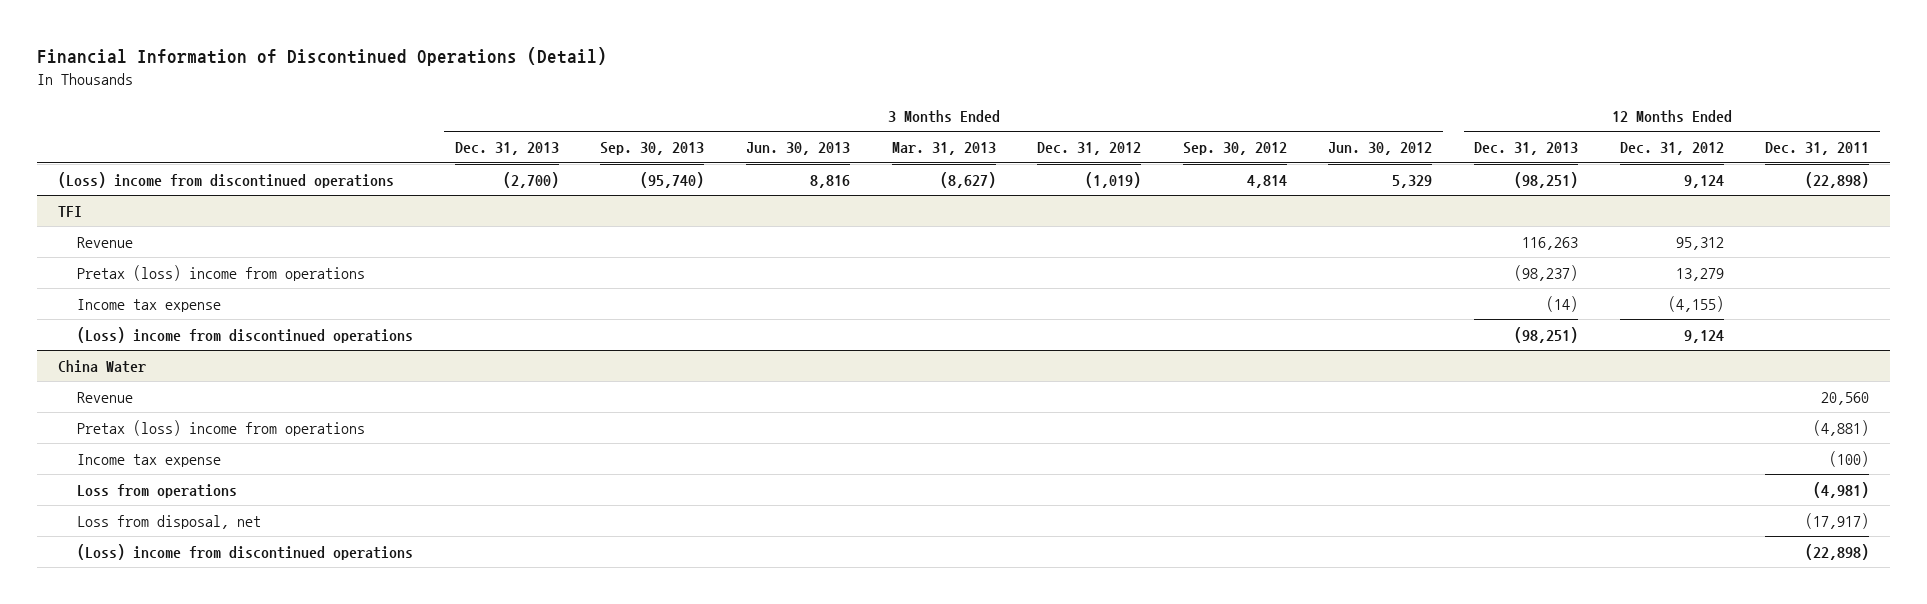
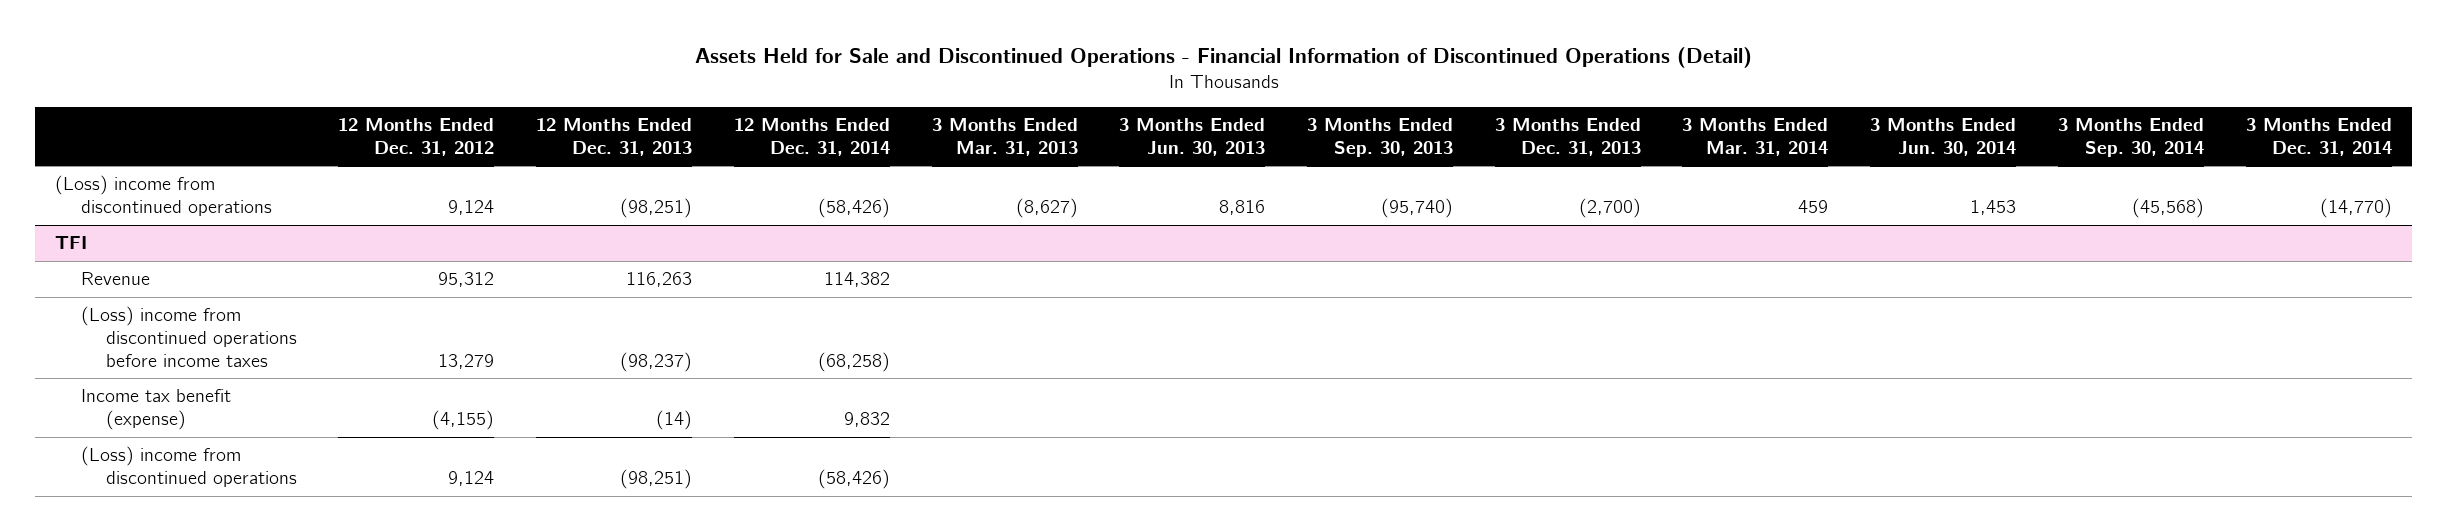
[36,46,607,66] Financial Information of Discontinued Operations (Detail) -> [694,47,1752,69] Assets Held for Sale and Discontinued Operations - Financial Information of Discontinued Operations (Detail)
[1037,142,1142,156] Dec. 31, 2012 -> none
[1182,142,1287,156] Sep. 30, 2012 -> none
[1328,142,1433,156] Jun. 30, 2012 -> none
[1765,142,1870,156] Dec. 31, 2011 -> none
none -> [733,118,890,156] 12 Months Ended Dec. 31, 2014
none -> [1682,118,1829,156] 3 Months Ended Mar. 31, 2014
none -> [1870,118,2017,156] 3 Months Ended Jun. 30, 2014
none -> [2057,118,2204,157] 3 Months Ended Sep. 30, 2014
none -> [2245,118,2392,156] 3 Months Ended Dec. 31, 2014
[77,264,366,281] Pretax (loss) income from operations -> [80,306,297,367] (Loss) income from discontinued operations before income taxes
[77,298,222,312] Income tax expense -> [80,389,231,431] Income tax benefit (expense)
[57,359,146,373] China Water -> none
[77,391,134,403] Revenue -> none
[77,419,366,436] Pretax (loss) income from operations -> none
[77,453,222,467] Income tax expense -> none
[77,483,238,498] Loss from operations -> none
[77,514,262,529] Loss from disposal, net -> none
[77,543,414,560] (Loss) income from discontinued operations -> none

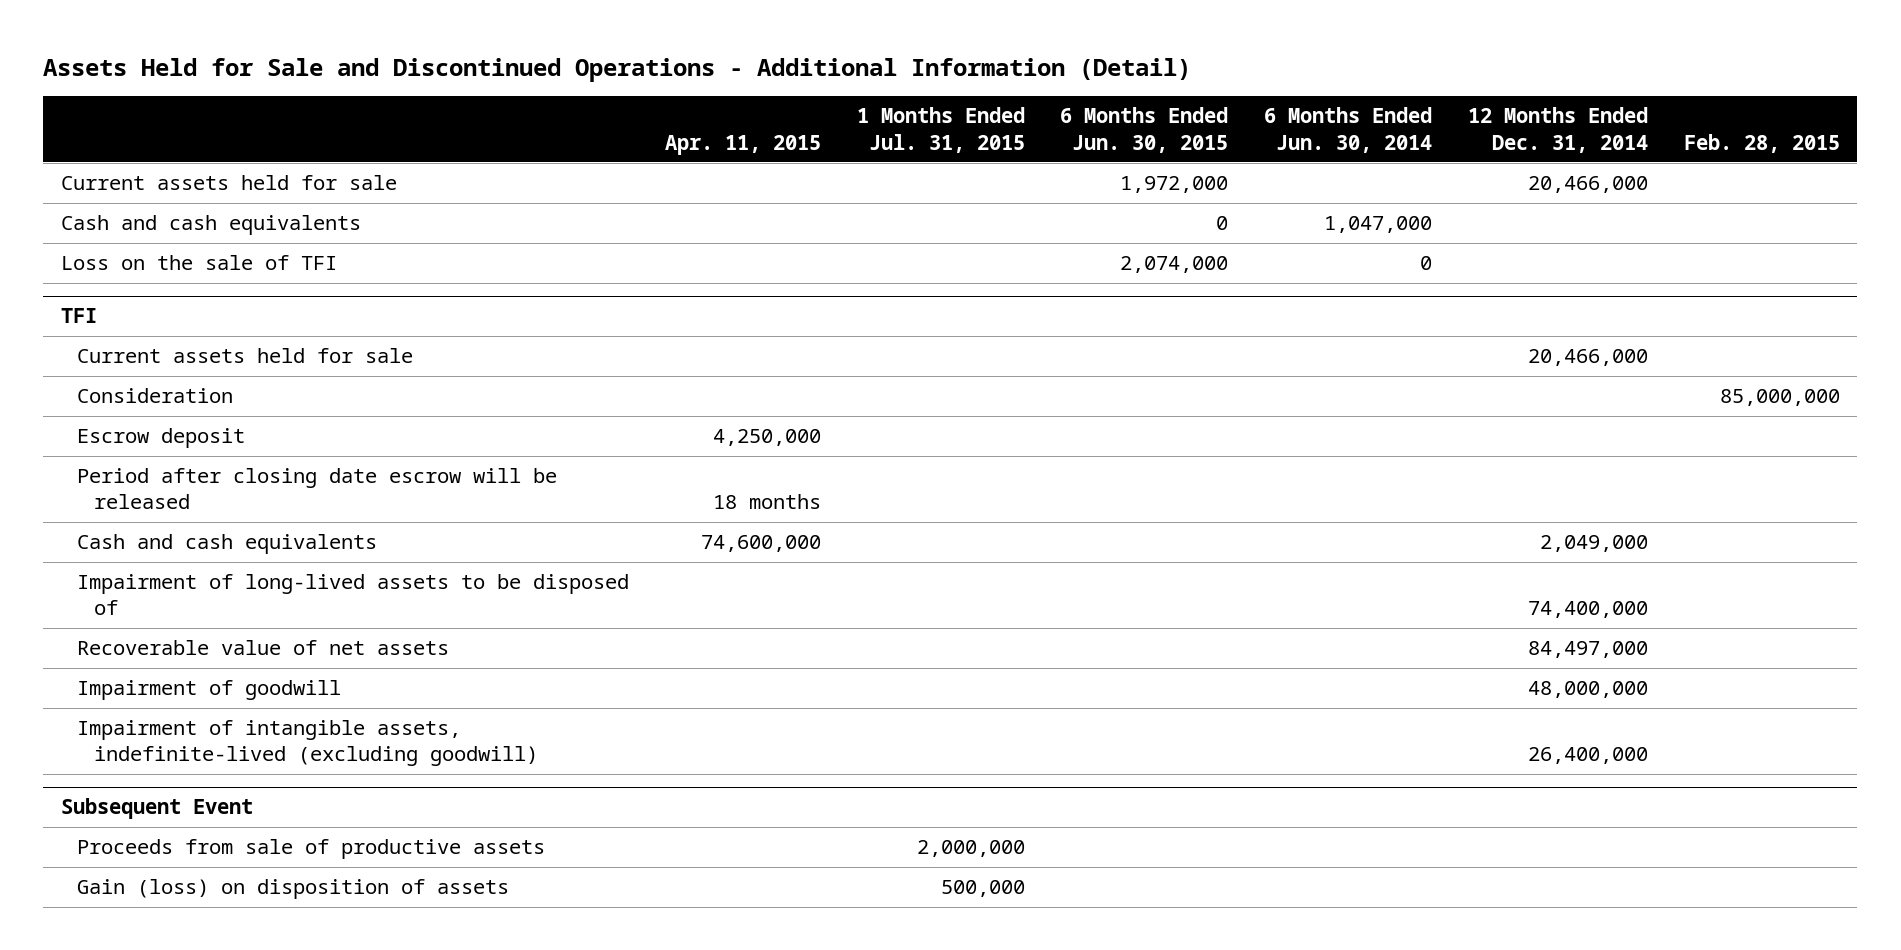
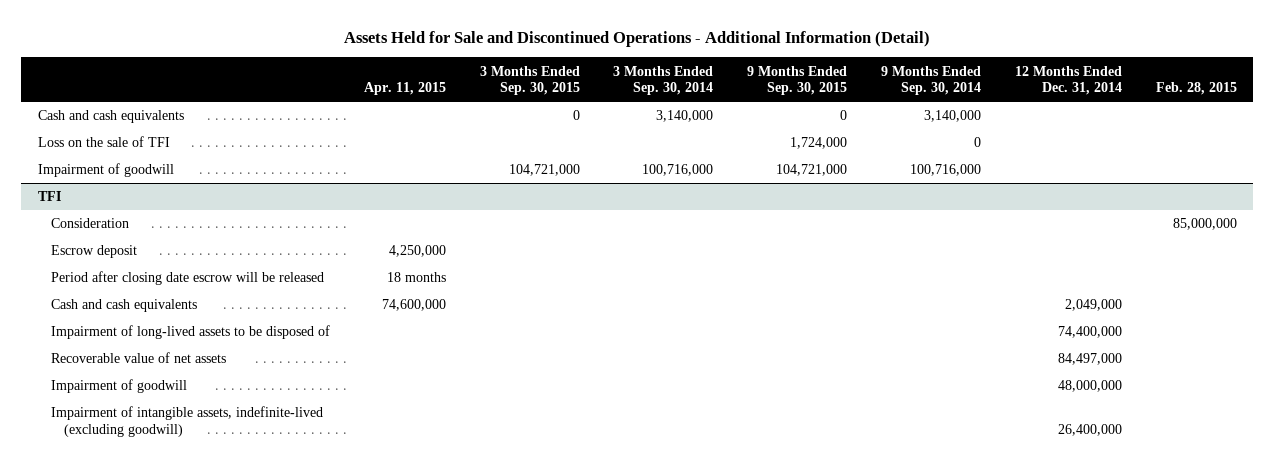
[856,107,1025,153] 1 Months Ended Jul. 31, 2015 -> none
[1060,107,1229,153] 6 Months Ended Jun. 30, 2015 -> none
[1264,107,1433,153] 6 Months Ended Jun. 30, 2014 -> none
none -> [479,65,580,96] 3 Months Ended Sep. 30, 2015
none -> [613,65,714,96] 3 Months Ended Sep. 30, 2014
none -> [747,65,848,96] 9 Months Ended Sep. 30, 2015
none -> [880,65,981,96] 9 Months Ended Sep. 30, 2014
[61,175,398,191] Current assets held for sale -> none
none -> [37,163,174,178] Impairment of goodwill
[77,348,414,364] Current assets held for sale -> none
[61,798,254,820] Subsequent Event -> none
[77,839,546,860] Proceeds from sale of productive assets -> none
[77,879,510,900] Gain (loss) on disposition of assets -> none

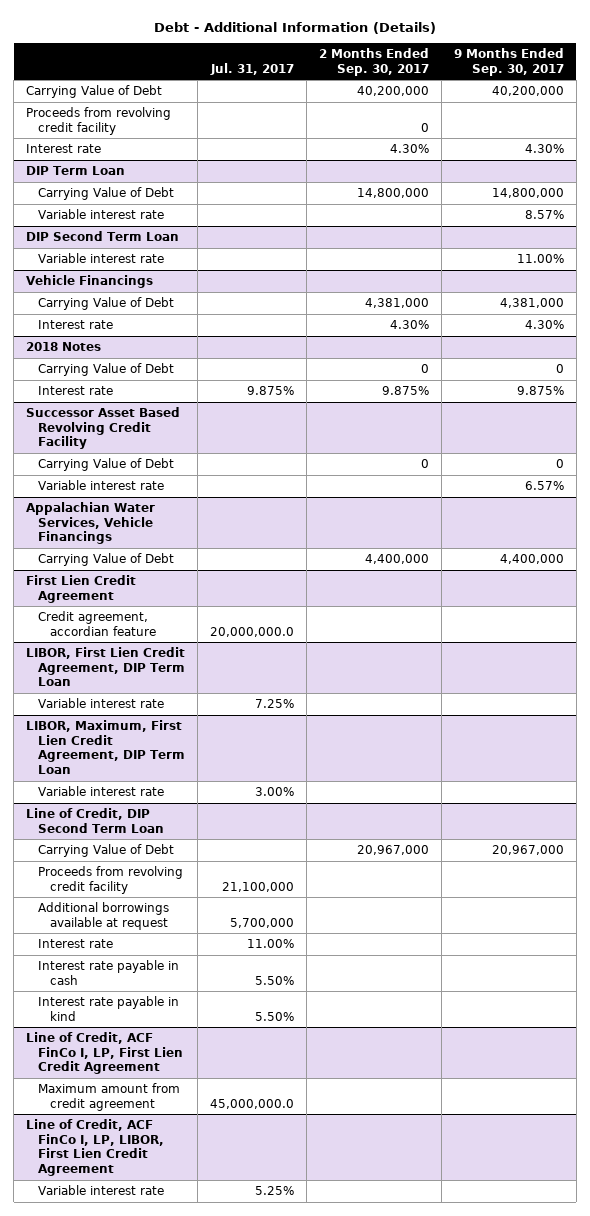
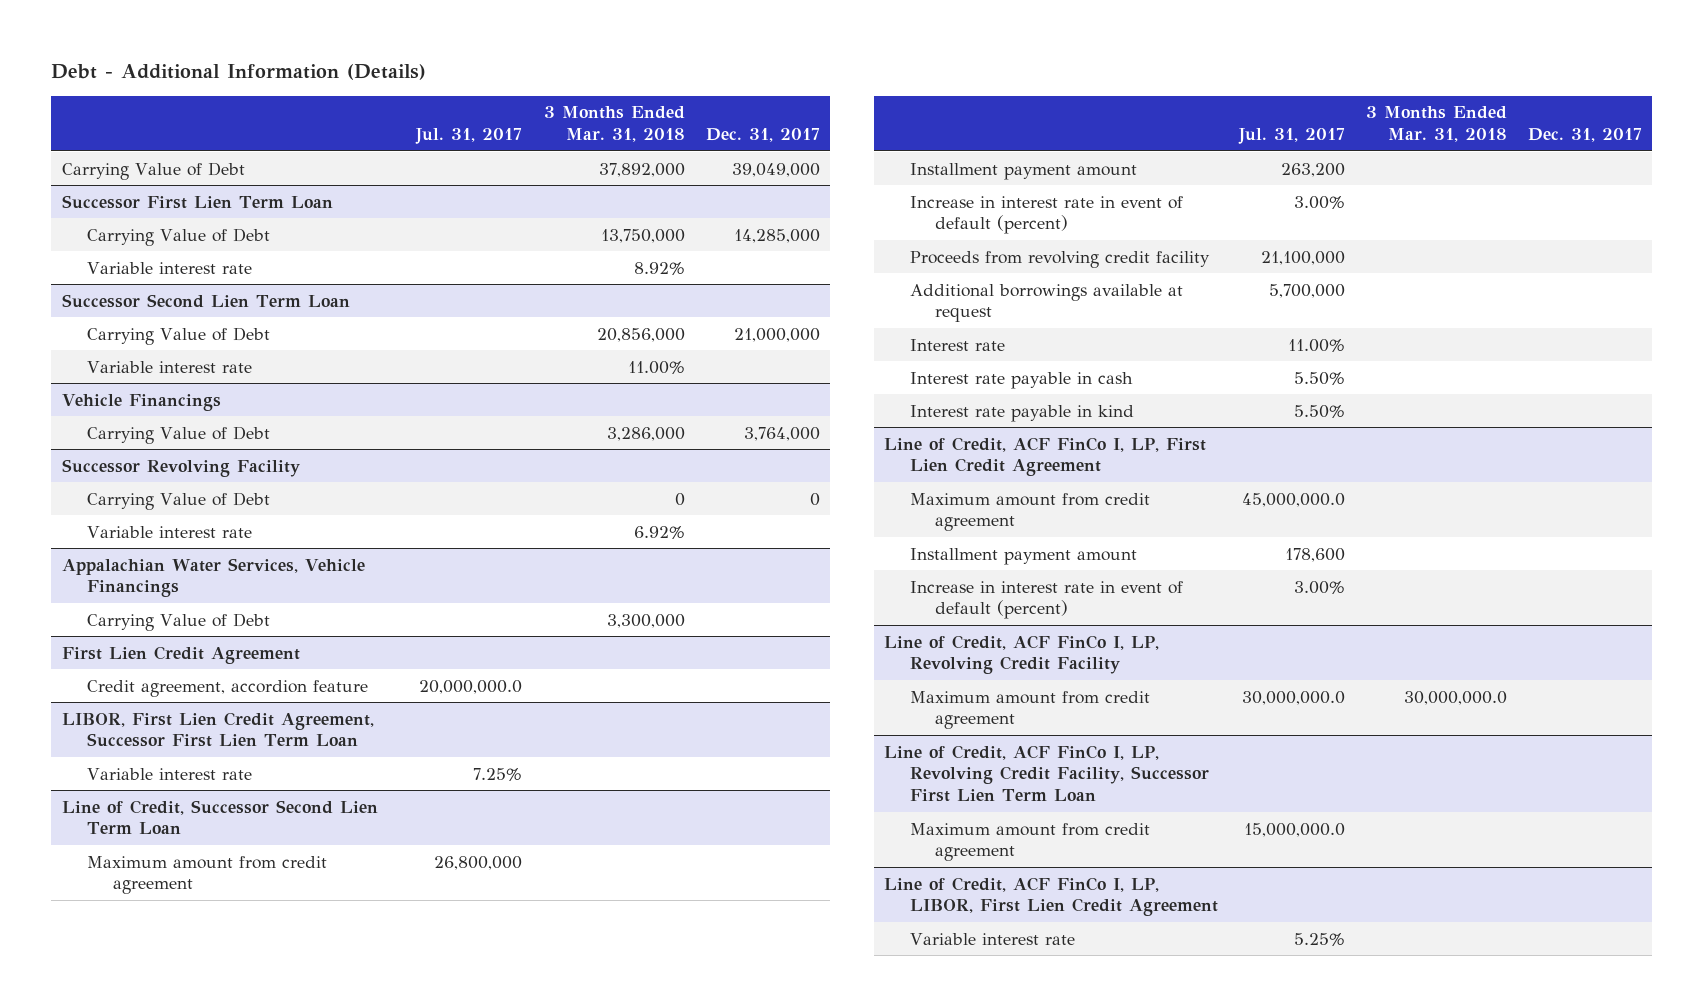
[318,47,429,76] 2 Months Ended Sep. 30, 2017 -> none
[453,47,564,76] 9 Months Ended Sep. 30, 2017 -> none
none -> [543,106,685,143] 3 Months Ended Mar. 31, 2018
none -> [705,128,820,143] Dec. 31, 2017
[26,106,172,135] Proceeds from revolving credit facility -> none
[26,143,102,153] Interest rate -> none
[26,165,126,175] DIP Term Loan -> [61,194,333,209] Successor First Lien Term Loan
[26,230,180,241] DIP Second Term Loan -> [61,293,350,308] Successor Second Lien Term Loan
none -> [87,326,271,345] Carrying Value of Debt
[37,319,113,329] Interest rate -> none
[26,341,102,351] 2018 Notes -> none
[37,362,174,376] Carrying Value of Debt -> none
[37,385,113,395] Interest rate -> none
[26,406,181,450] Successor Asset Based Revolving Credit Facility -> [61,458,300,477] Successor Revolving Facility
[37,610,156,636] Credit agreement, accordian feature -> [87,679,369,697] Credit agreement, accordion feature
[26,646,186,687] LIBOR, First Lien Credit Agreement, DIP Term Loan -> [61,711,374,748] LIBOR, First Lien Credit Agreement, Successor First Lien Term Loan
[26,719,185,774] LIBOR, Maximum, First Lien Credit Agreement, DIP Term Loan -> none
[37,785,164,796] Variable interest rate -> none
[37,843,174,857] Carrying Value of Debt -> none
[26,807,164,833] Line of Credit, DIP Second Term Loan -> [61,799,378,835] Line of Credit, Successor Second Lien Term Loan
none -> [87,855,328,895] Maximum amount from credit agreement
none -> [909,162,1137,180] Installment payment amount
none -> [909,195,1183,235] Increase in interest rate in event of default (percent)
none -> [909,547,1137,565] Installment payment amount
none -> [909,580,1183,620] Increase in interest rate in event of default (percent)
none -> [884,634,1160,675] Line of Credit, ACF FinCo I, LP, Revolving Credit Facility
none -> [909,690,1150,730] Maximum amount from credit agreement
none -> [884,744,1209,802] Line of Credit, ACF FinCo I, LP, Revolving Credit Facility, Successor First Lien Term Loan
none -> [909,822,1150,862] Maximum amount from credit agreement

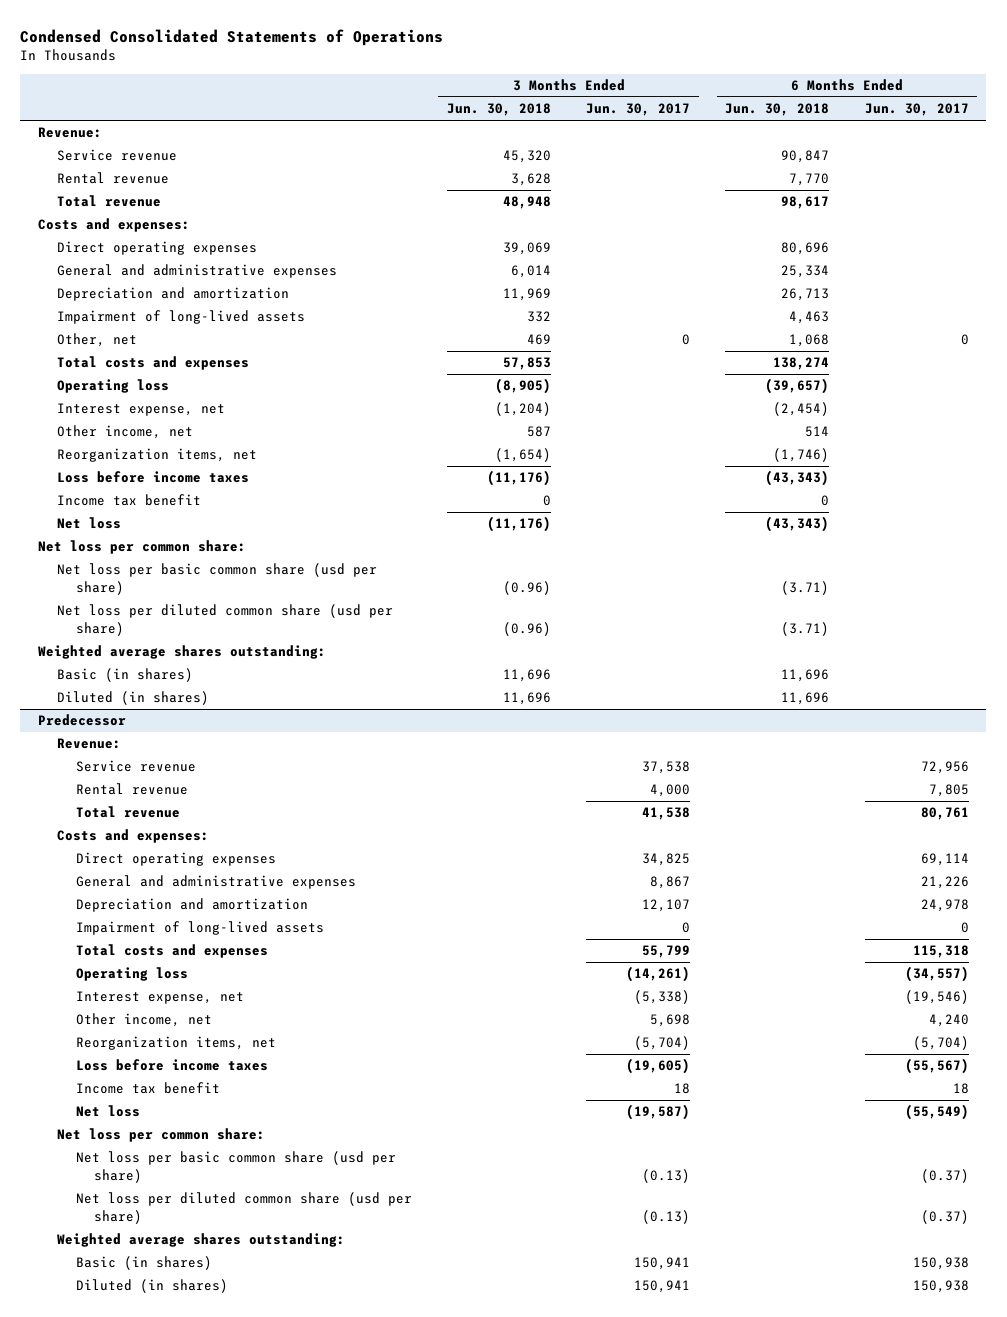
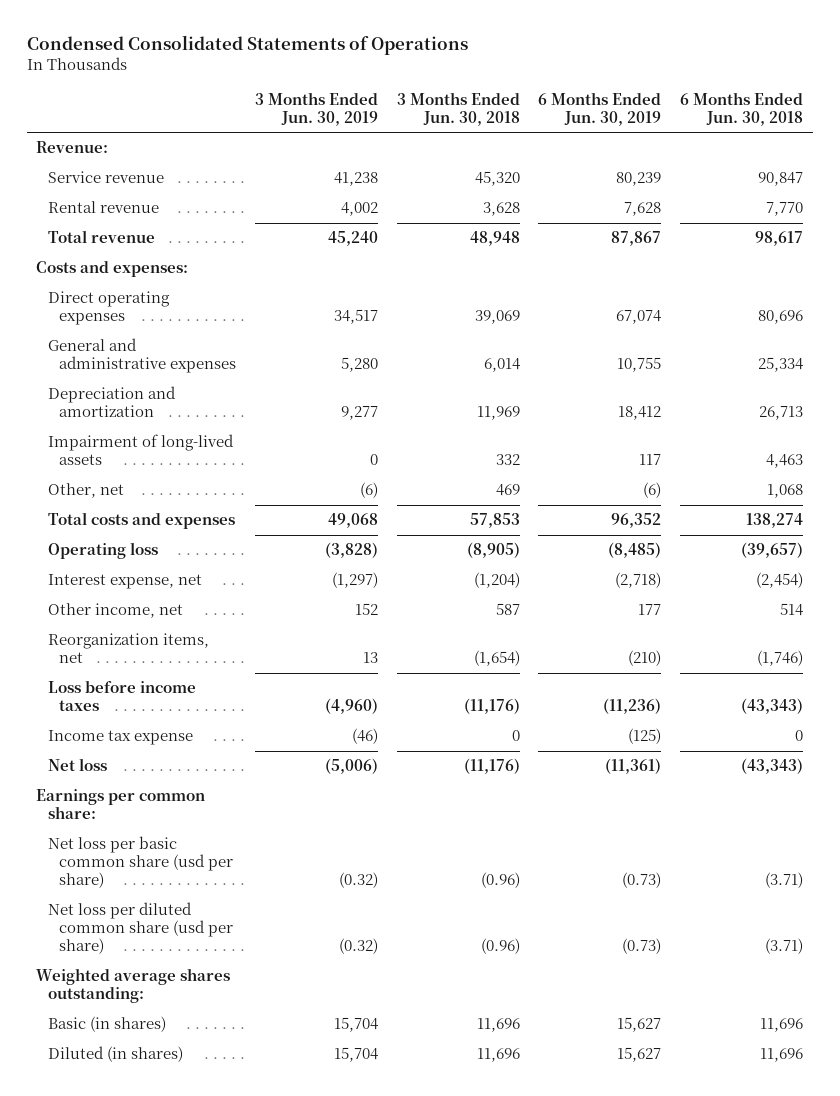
[586,103,691,117] Jun. 30, 2017 -> none
[864,103,969,117] Jun. 30, 2017 -> none
none -> [254,91,378,126] 3 Months Ended Jun. 30, 2019
none -> [538,91,662,126] 6 Months Ended Jun. 30, 2019
[56,494,201,507] Income tax benefit -> [47,730,193,746] Income tax expense
[37,540,246,555] Net loss per common share: -> [36,789,206,820] Earnings per common share:
[37,714,126,727] Predecessor -> none
[56,738,121,750] Revenue: -> none
[75,760,196,773] Service revenue -> none
[75,783,188,796] Rental revenue -> none
[75,806,180,819] Total revenue -> none
[56,829,209,844] Costs and expenses: -> none
[75,852,276,867] Direct operating expenses -> none
[75,875,356,890] General and administrative expenses -> none
[75,898,308,913] Depreciation and amortization -> none
[75,921,324,936] Impairment of long-lived assets -> none
[75,944,268,959] Total costs and expenses -> none
[75,967,188,982] Operating loss -> none
[75,991,244,1005] Interest expense, net -> none
[75,1013,212,1028] Other income, net -> none
[75,1036,276,1051] Reorganization items, net -> none
[75,1059,268,1072] Loss before income taxes -> none
[75,1082,220,1095] Income tax benefit -> none
[75,1105,140,1118] Net loss -> none
[56,1128,265,1143] Net loss per common share: -> none
[75,1151,396,1184] Net loss per basic common share (usd per share) -> none
[75,1192,412,1225] Net loss per diluted common share (usd per share) -> none
[56,1233,345,1248] Weighted average shares outstanding: -> none
[75,1256,212,1271] Basic (in shares) -> none
[75,1279,228,1294] Diluted (in shares) -> none

